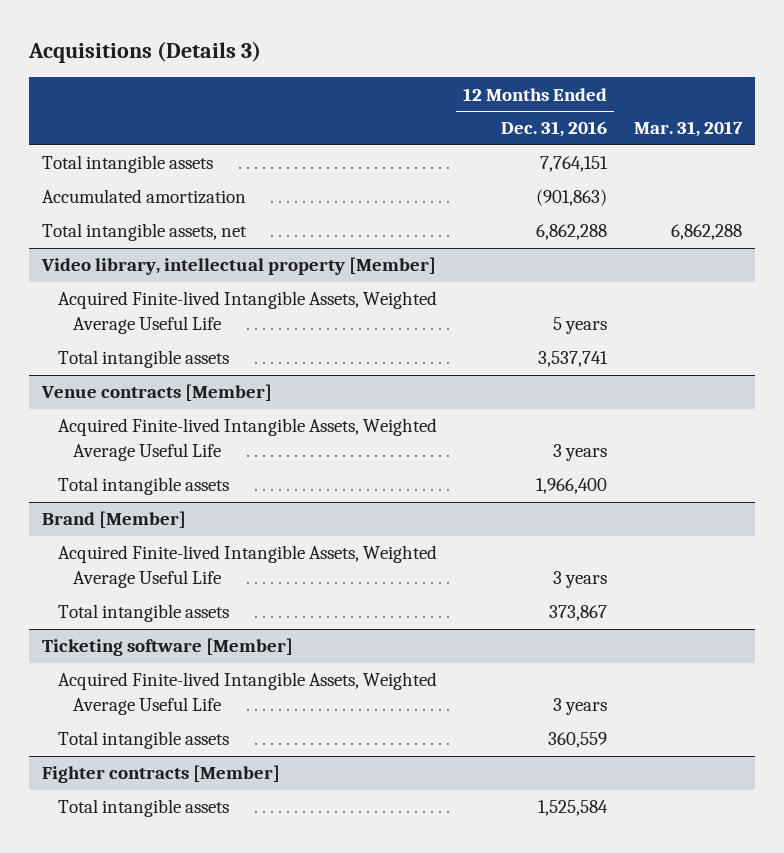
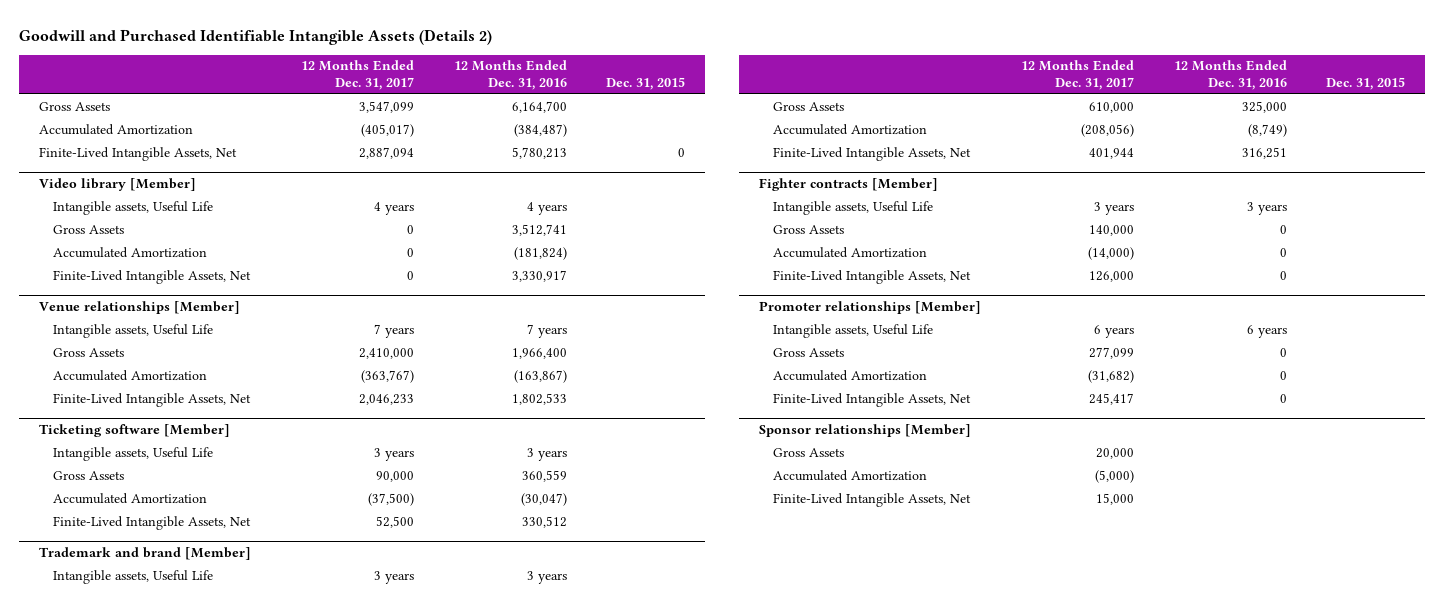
[27,41,261,64] Acquisitions (Details 3) -> [19,28,493,45] Goodwill and Purchased Identifiable Intangible Assets (Details 2)
[633,121,743,138] Mar. 31, 2017 -> none
none -> [300,60,414,90] 12 Months Ended Dec. 31, 2017
none -> [606,76,686,90] Dec. 31, 2015
[41,511,186,529] Brand [Member] -> none
[57,545,437,589] Acquired Finite-lived Intangible Assets, Weighted Average Useful Life -> none
[57,604,229,623] Total intangible assets -> none
[41,155,213,174] Total intangible assets -> [39,101,111,111] Gross Assets
[540,156,609,173] 7,764,151 -> [511,100,567,113] 6,164,700
[41,189,246,205] Accumulated amortization -> [39,123,194,135] Accumulated Amortization
[536,189,608,207] (901,863) -> [513,123,567,137] (384,487)
[41,223,247,242] Total intangible assets, net -> [39,146,238,161] Finite-Lived Intangible Assets, Net
[536,224,608,241] 6,862,288 -> [511,146,567,159] 5,780,213
[40,257,436,276] Video library, intellectual property [Member] -> [39,178,197,192] Video library [Member]
[57,291,437,335] Acquired Finite-lived Intangible Assets, Weighted Average Useful Life -> [53,200,214,215] Intangible assets, Useful Life
[553,317,608,335] 5 years -> [526,201,567,215] 4 years
[57,350,229,369] Total intangible assets -> [53,224,125,234] Gross Assets
[538,351,609,368] 3,537,741 -> [511,223,567,236] 3,512,741
none -> [53,246,208,258] Accumulated Amortization
none -> [53,269,252,284] Finite-Lived Intangible Assets, Net
[40,384,272,402] Venue contracts [Member] -> [39,301,241,315] Venue relationships [Member]
[57,418,437,462] Acquired Finite-lived Intangible Assets, Weighted Average Useful Life -> [53,323,214,338] Intangible assets, Useful Life
[553,444,608,462] 3 years -> [526,323,567,338] 7 years
[57,477,229,496] Total intangible assets -> [53,347,125,357] Gross Assets
none -> [53,369,208,381] Accumulated Amortization
none -> [53,392,252,407] Finite-Lived Intangible Assets, Net
[57,672,437,716] Acquired Finite-lived Intangible Assets, Weighted Average Useful Life -> [53,446,214,461] Intangible assets, Useful Life
[57,731,229,750] Total intangible assets -> [53,470,125,480] Gross Assets
none -> [53,492,208,504] Accumulated Amortization
none -> [53,515,252,530] Finite-Lived Intangible Assets, Net
none -> [39,547,252,561] Trademark and brand [Member]
none -> [53,569,214,584] Intangible assets, Useful Life
none -> [773,101,845,111] Gross Assets
none -> [773,123,928,135] Accumulated Amortization
none -> [773,146,972,161] Finite-Lived Intangible Assets, Net
none -> [773,200,934,215] Intangible assets, Useful Life
[57,799,229,818] Total intangible assets -> [773,224,845,234] Gross Assets
[538,800,609,817] 1,525,584 -> [1279,224,1287,234] 0
none -> [773,246,928,258] Accumulated Amortization
none -> [773,269,972,284] Finite-Lived Intangible Assets, Net
none -> [759,301,982,315] Promoter relationships [Member]
none -> [773,323,934,338] Intangible assets, Useful Life
none -> [773,347,845,357] Gross Assets
none -> [773,369,928,381] Accumulated Amortization
none -> [773,392,972,407] Finite-Lived Intangible Assets, Net
none -> [759,424,972,438] Sponsor relationships [Member]
none -> [773,447,845,457] Gross Assets
none -> [773,469,928,481] Accumulated Amortization
none -> [773,492,972,507] Finite-Lived Intangible Assets, Net

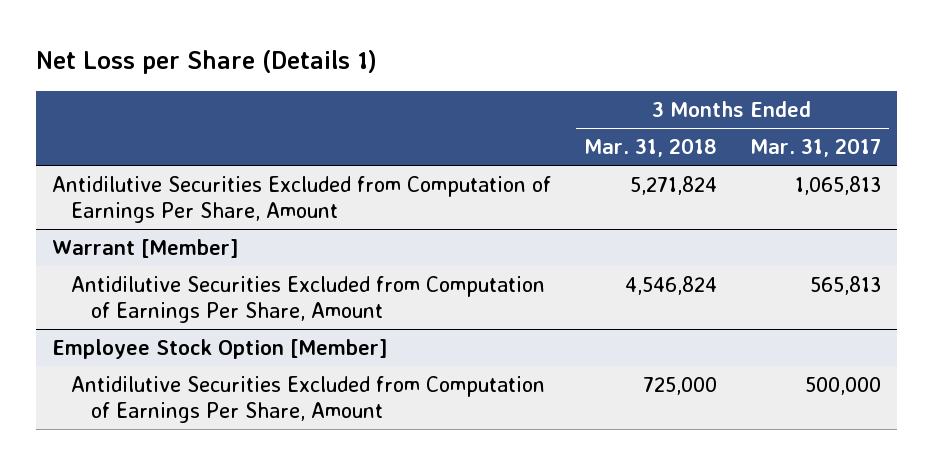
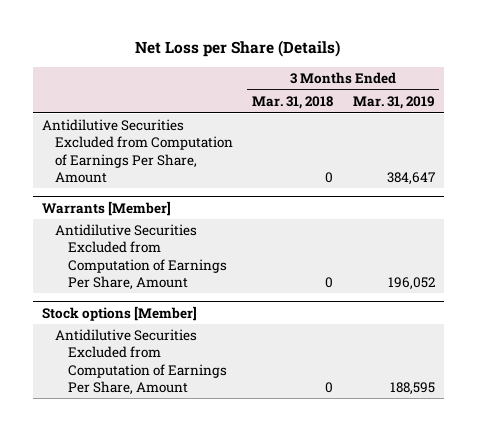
[35,50,377,75] Net Loss per Share (Details 1) -> [135,40,341,58] Net Loss per Share (Details)
[749,138,881,158] Mar. 31, 2017 -> none
none -> [352,95,435,109] Mar. 31, 2019
[629,175,717,195] 5,271,824 -> [325,171,334,183] 0
[51,238,239,258] Warrant [Member] -> [42,200,172,216] Warrants [Member]
[624,275,717,295] 4,546,824 -> [325,276,334,288] 0
[51,338,388,359] Employee Stock Option [Member] -> [42,305,198,321] Stock options [Member]
[642,376,717,395] 725,000 -> [325,381,334,393] 0

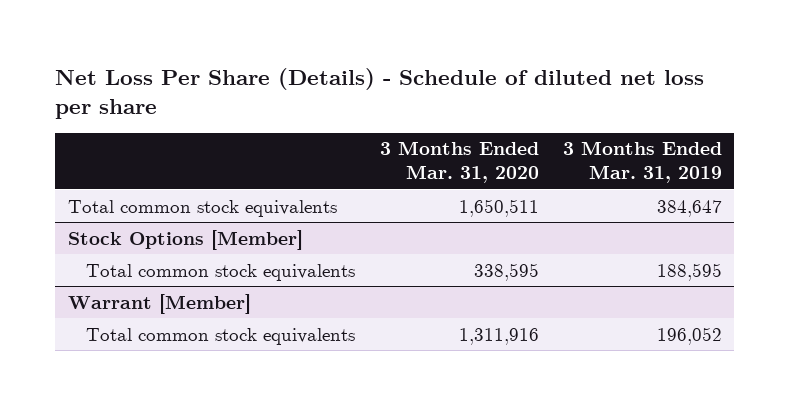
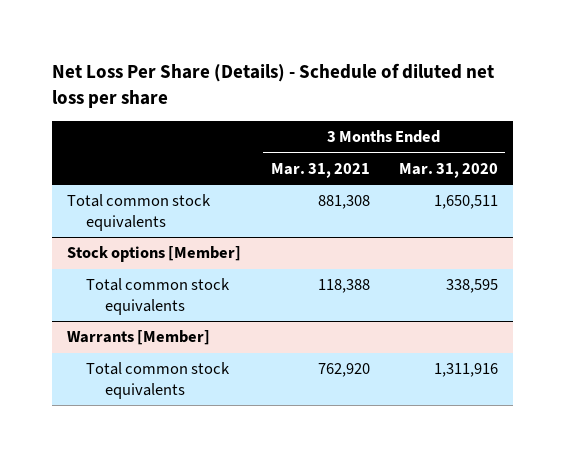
[562,141,722,184] 3 Months Ended Mar. 31, 2019 -> none
none -> [270,162,370,178] Mar. 31, 2021
[67,229,303,250] Stock Options [Member] -> [66,246,241,263] Stock options [Member]
[67,293,251,314] Warrant [Member] -> [66,330,210,346] Warrants [Member]

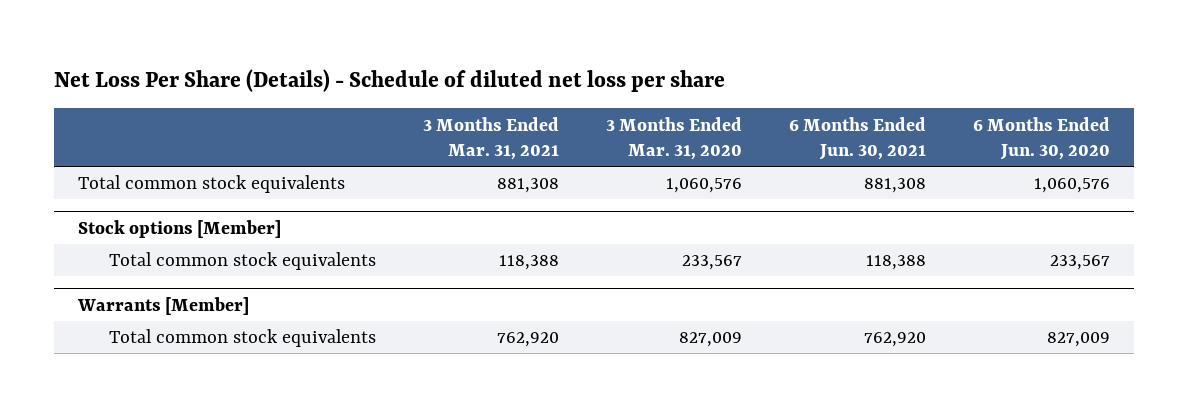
none -> [789,116,927,161] 6 Months Ended Jun. 30, 2021
none -> [973,116,1111,161] 6 Months Ended Jun. 30, 2020
[434,195,499,210] 1,650,511 -> [666,178,743,194] 1,060,576
[446,279,499,294] 338,595 -> [682,255,743,271] 233,567
[434,363,499,378] 1,311,916 -> [679,332,743,348] 827,009

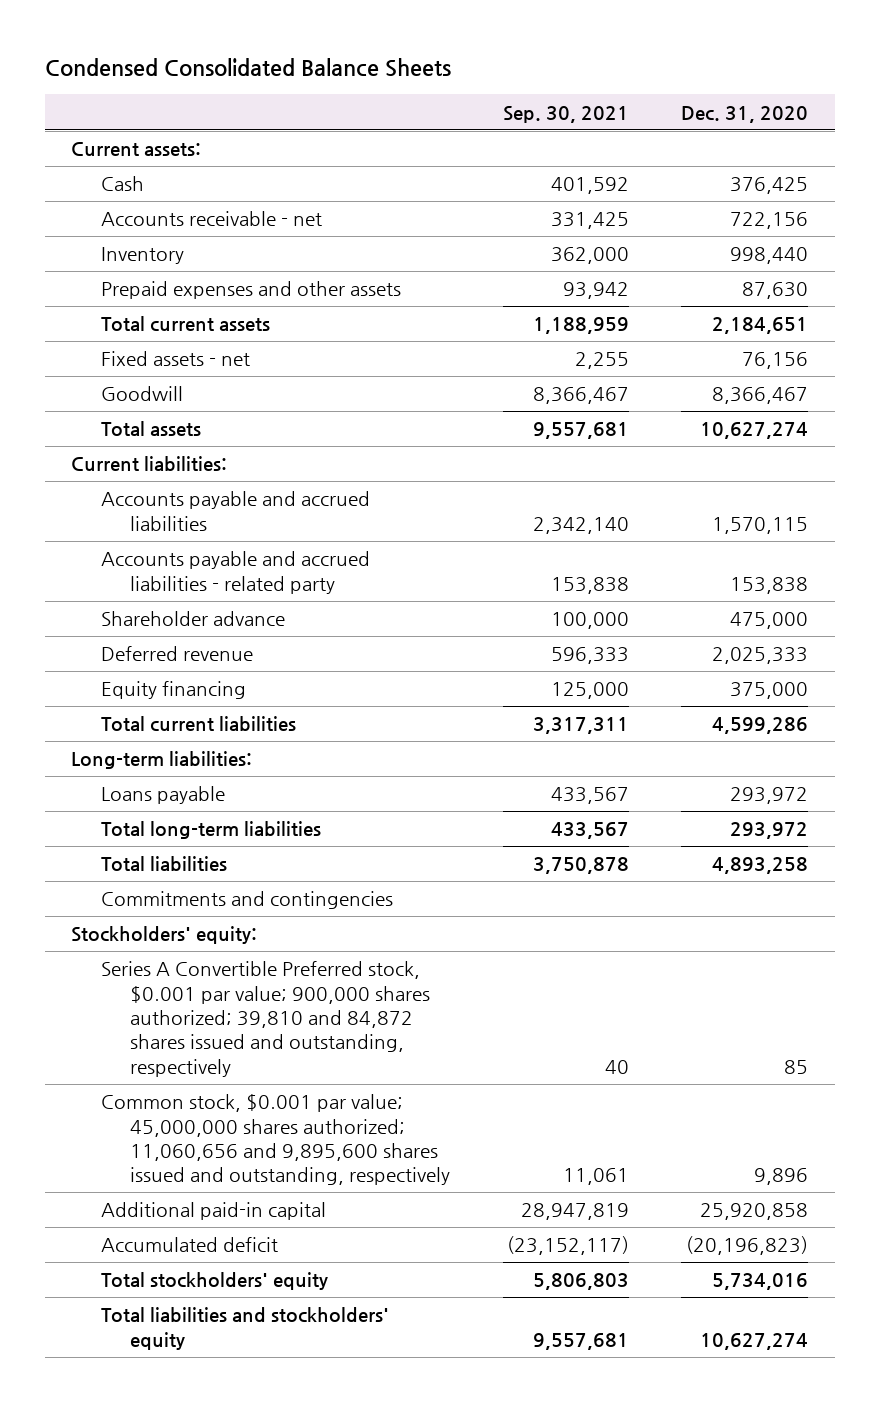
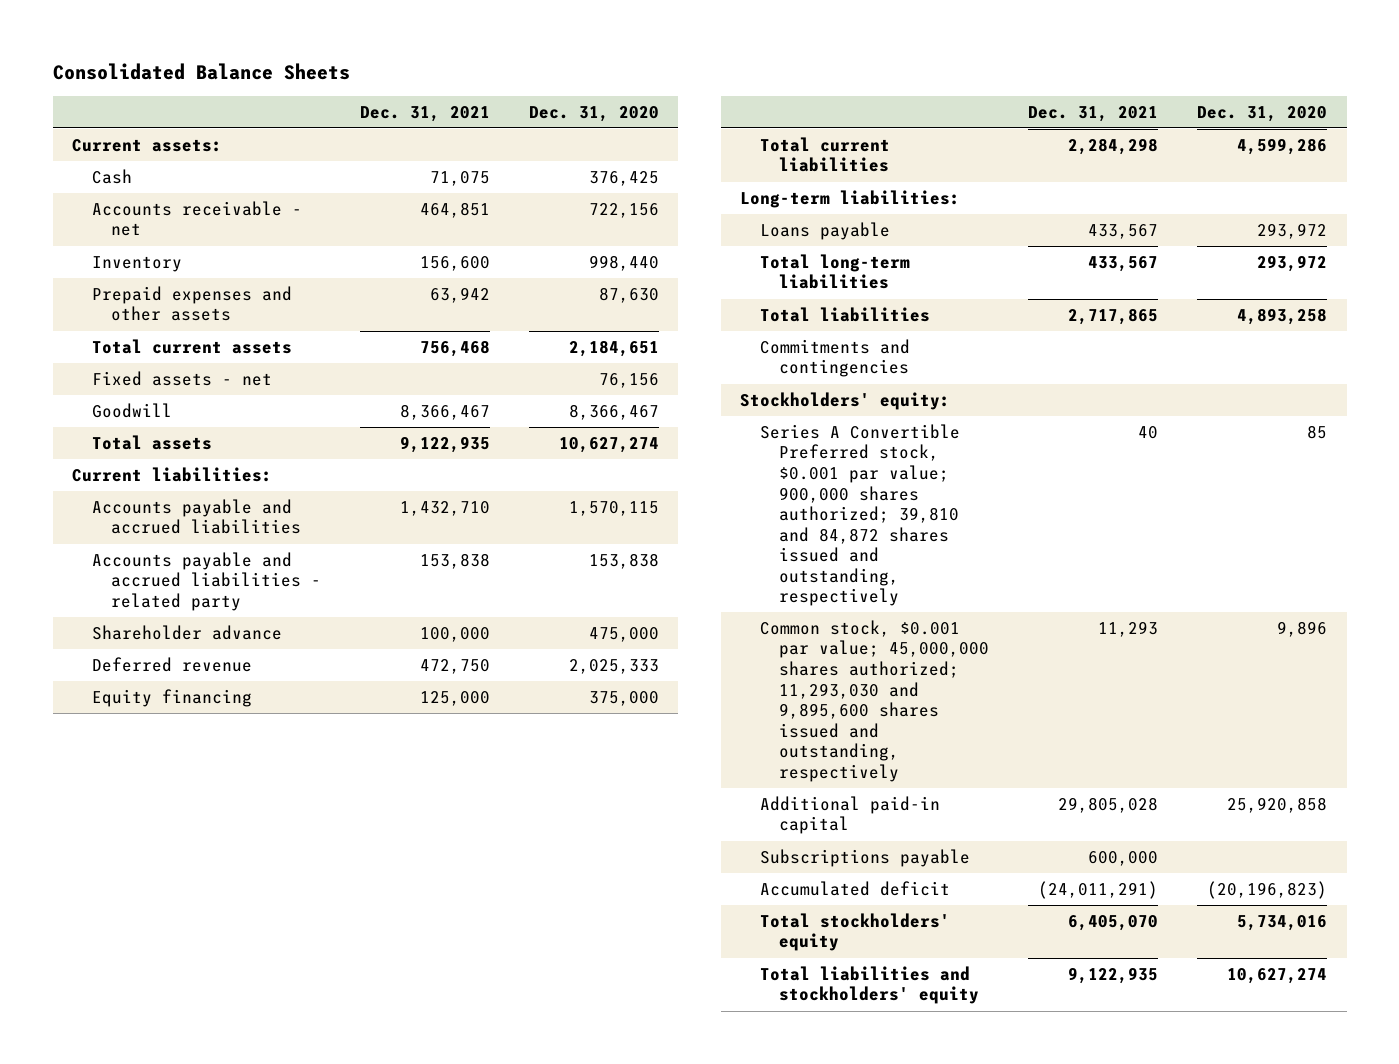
[45,58,452,78] Condensed Consolidated Balance Sheets -> [52,62,350,80] Consolidated Balance Sheets
[502,105,629,123] Sep. 30, 2021 -> none
none -> [360,105,491,122] Dec. 31, 2021
[100,1094,450,1186] Common stock, $0.001 par value; 45,000,000 shares authorized; 11,060,656 and 9,895,600 shares issued and outstanding, respectively -> [759,619,990,782] Common stock, $0.001 par value; 45,000,000 shares authorized; 11,293,030 and 9,895,600 shares issued and outstanding, respectively
none -> [759,848,970,867] Subscriptions payable

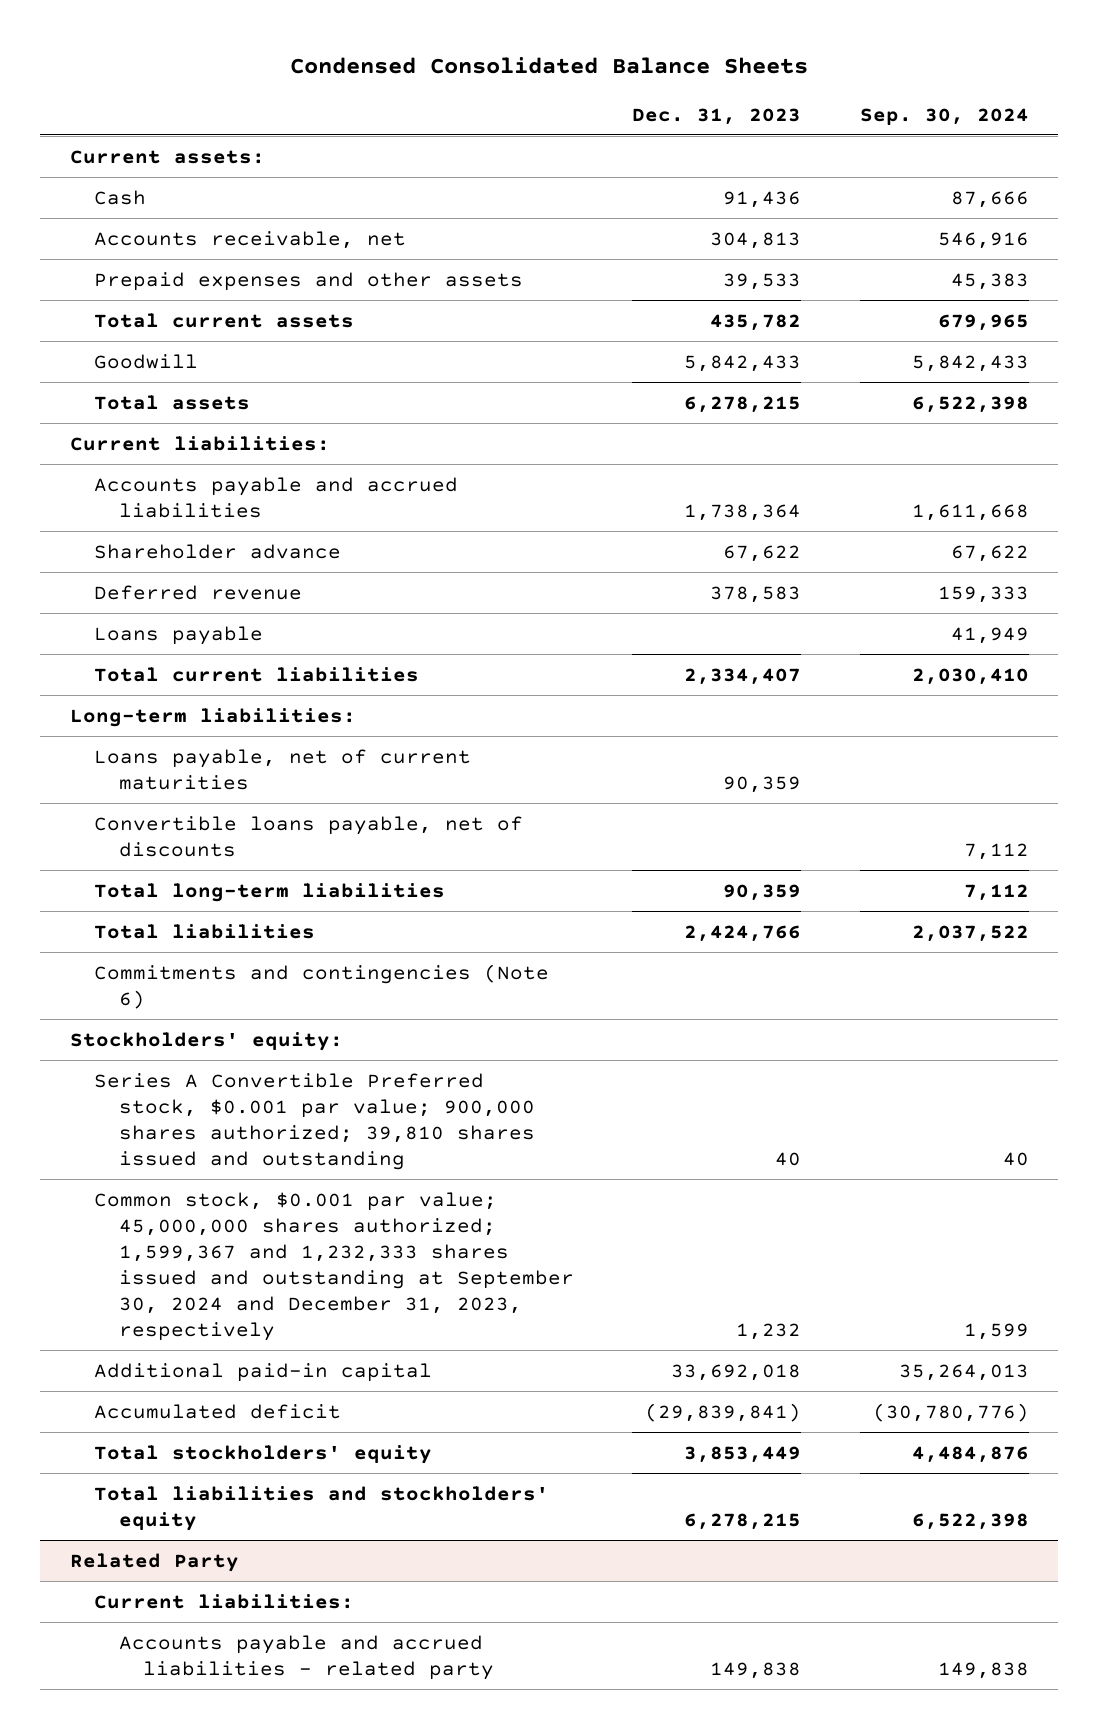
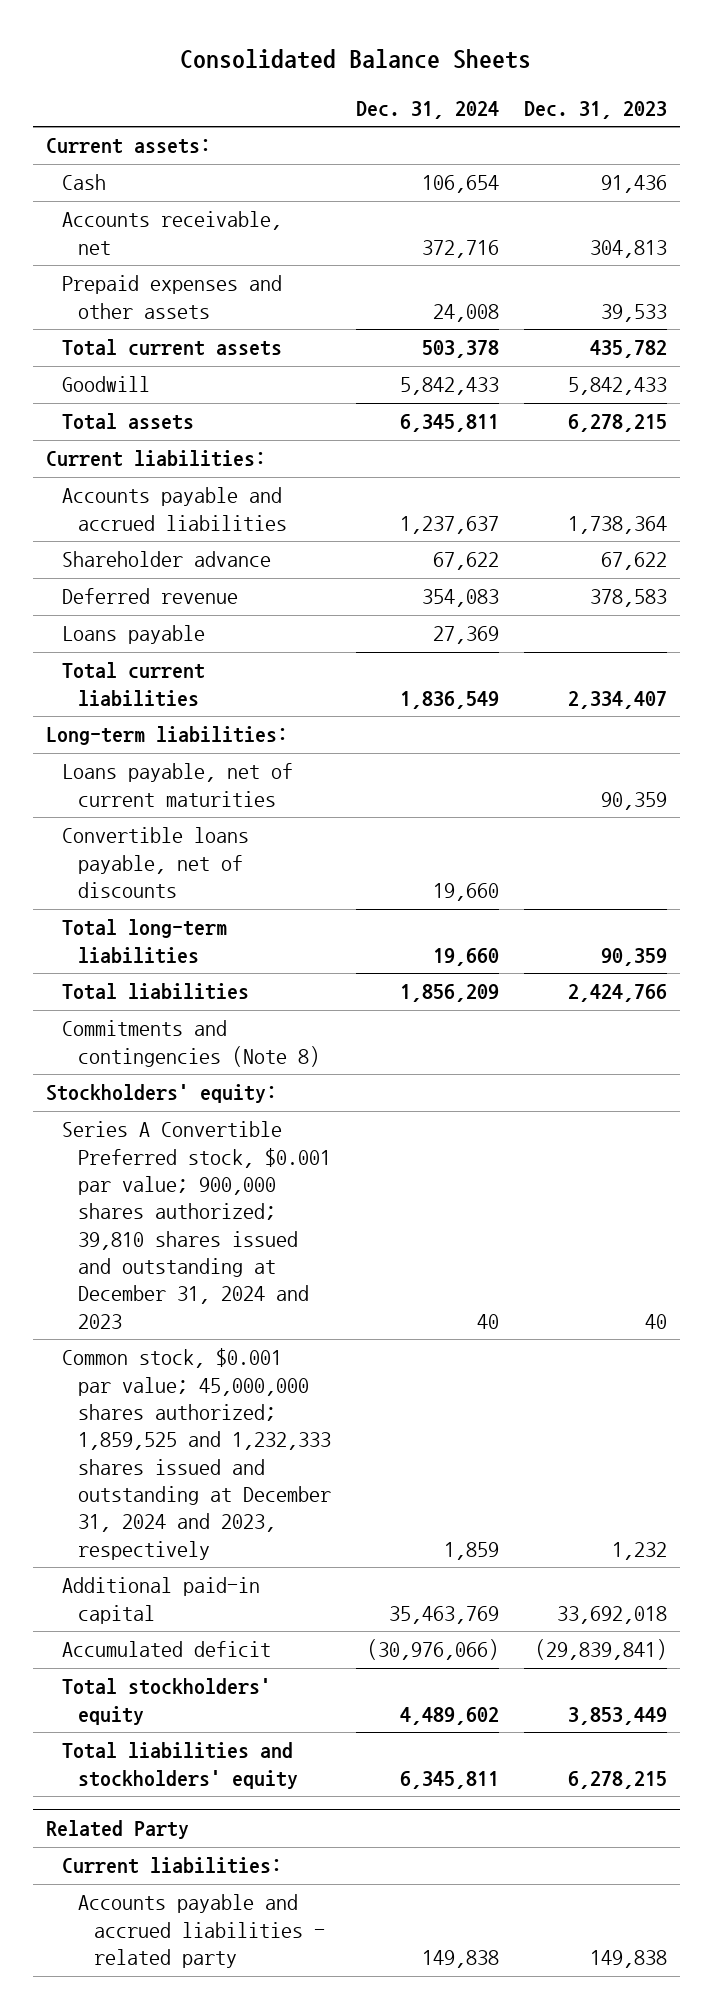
[290,57,809,75] Condensed Consolidated Balance Sheets -> [180,49,532,70] Consolidated Balance Sheets
[859,107,1029,125] Sep. 30, 2024 -> none
none -> [355,100,499,119] Dec. 31, 2024
[94,963,550,1009] Commitments and contingencies (Note 6) -> [61,1020,320,1067] Commitments and contingencies (Note 8)
[94,1072,535,1170] Series A Convertible Preferred stock, $0.001 par value; 900,000 shares authorized; 39,810 shares issued and outstanding -> [61,1121,331,1329] Series A Convertible Preferred stock, $0.001 par value; 900,000 shares authorized; 39,810 shares issued and outstanding at December 31, 2024 and 2023
[94,1191,574,1342] Common stock, $0.001 par value; 45,000,000 shares authorized; 1,599,367 and 1,232,333 shares issued and outstanding at September 30, 2024 and December 31, 2023, respectively -> [61,1348,331,1560] Common stock, $0.001 par value; 45,000,000 shares authorized; 1,859,525 and 1,232,333 shares issued and outstanding at December 31, 2024 and 2023, respectively

